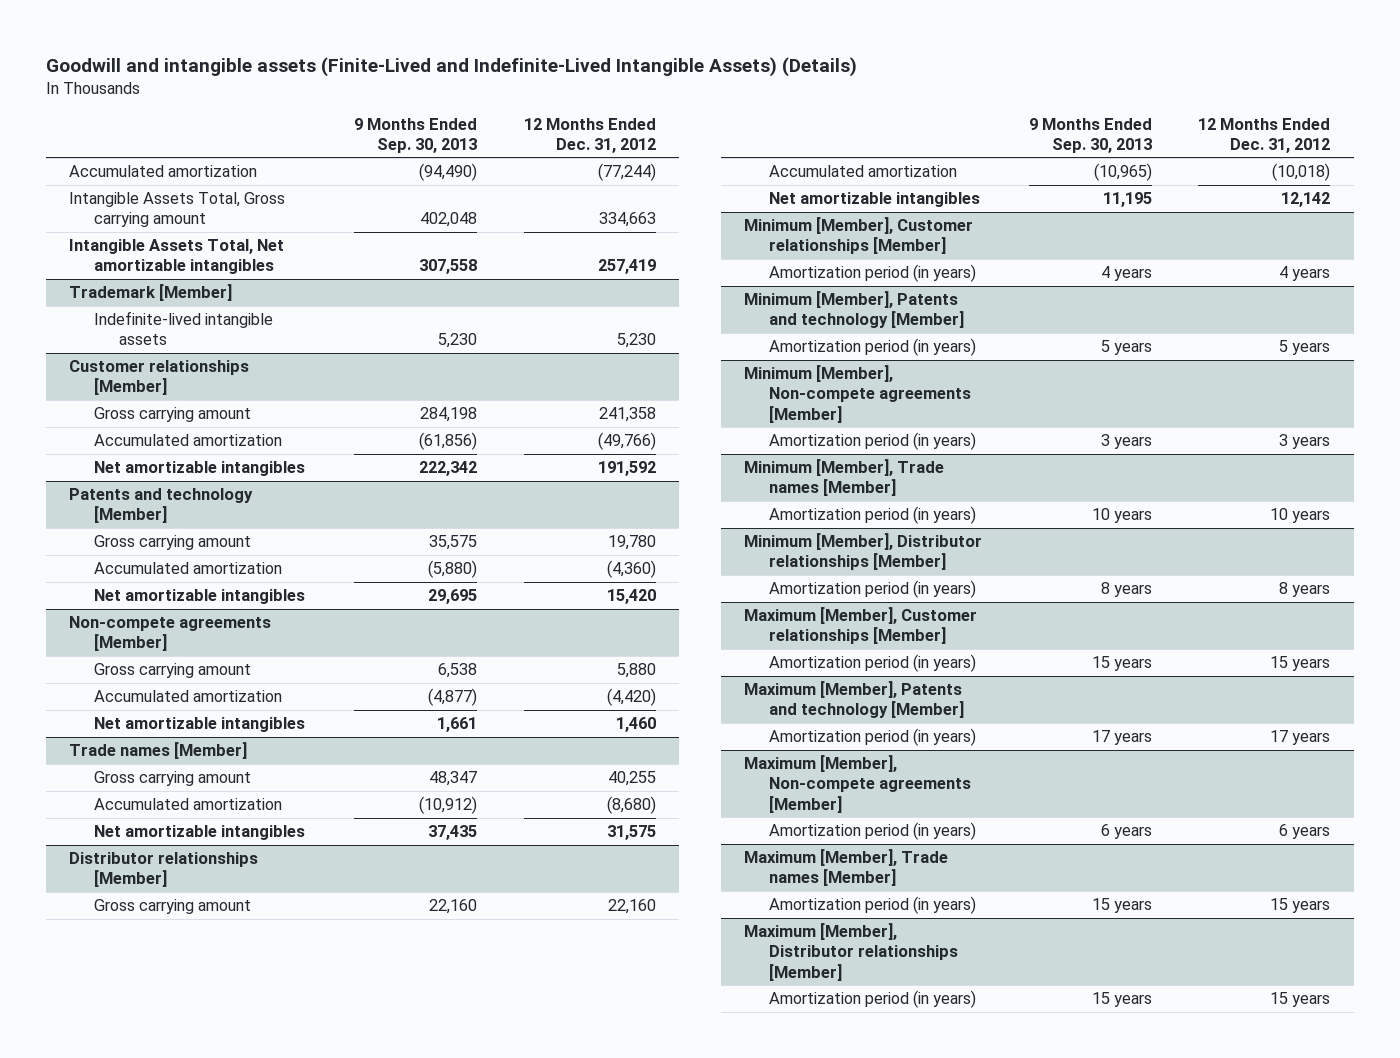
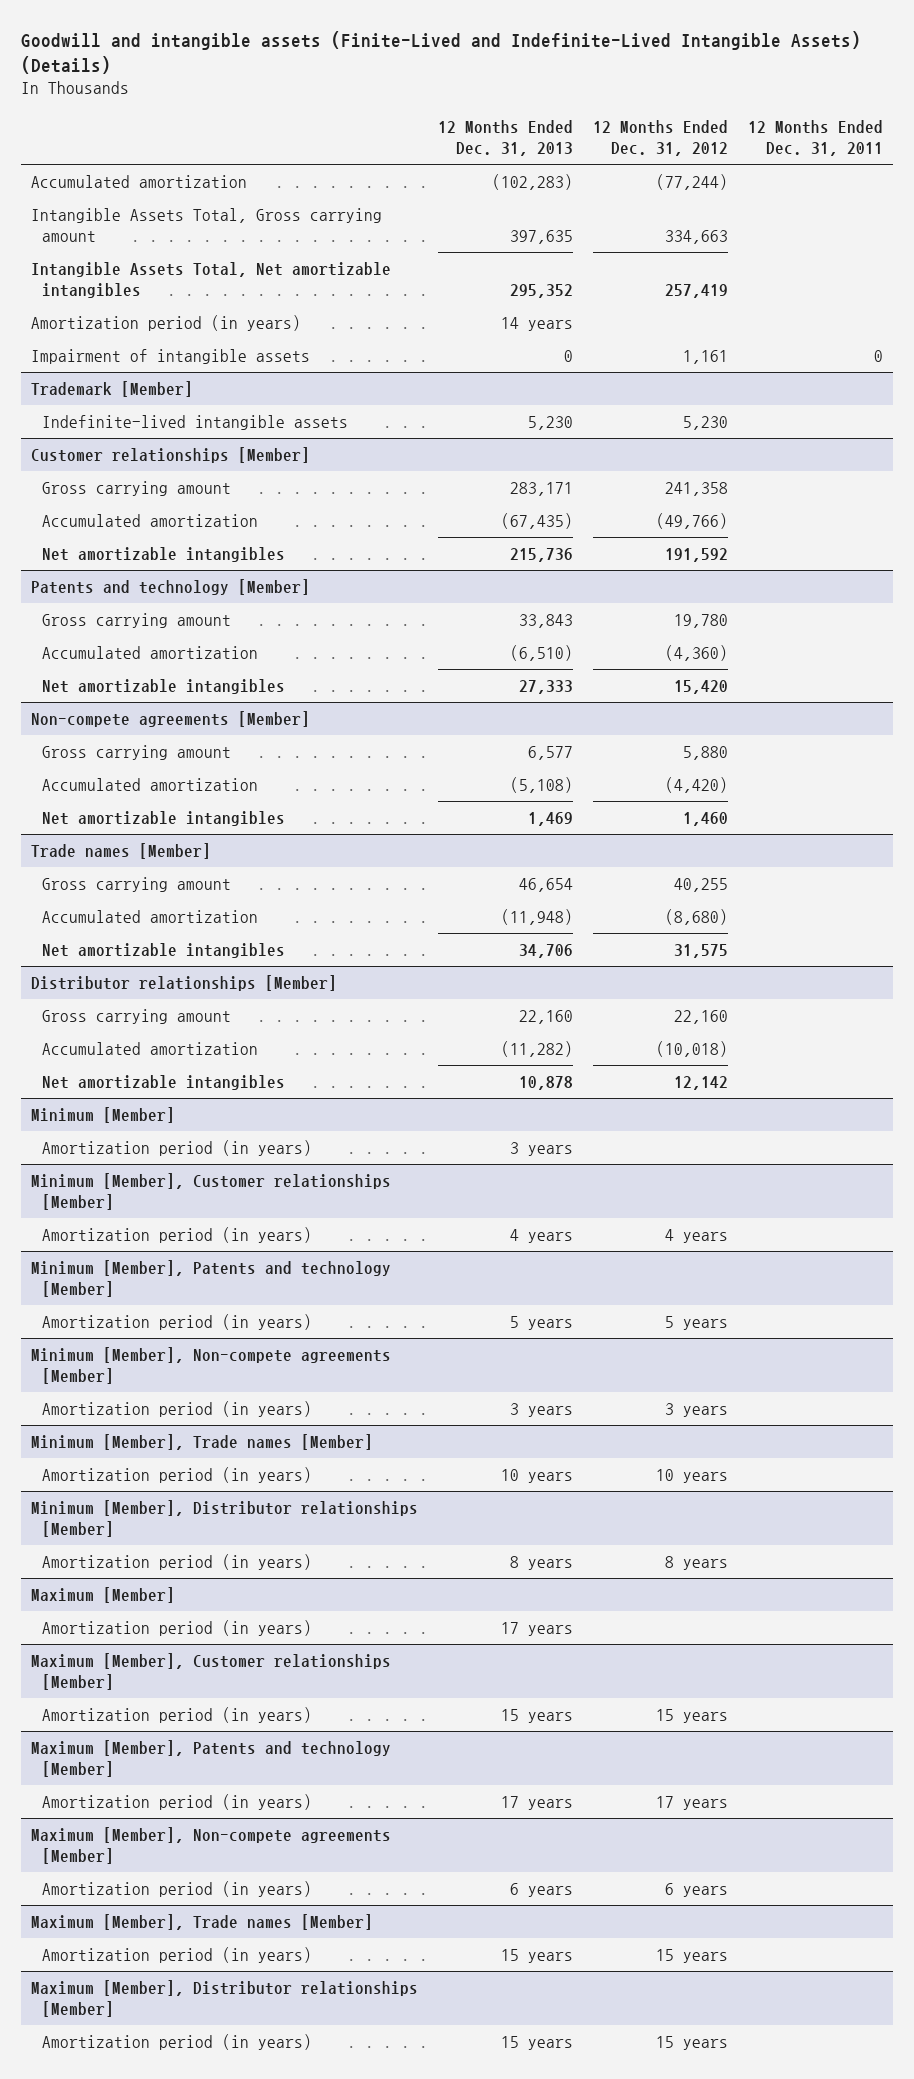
[353,117,477,154] 9 Months Ended Sep. 30, 2013 -> none
none -> [437,119,573,156] 12 Months Ended Dec. 31, 2013
none -> [748,119,884,156] 12 Months Ended Dec. 31, 2011
none -> [30,314,301,331] Amortization period (in years)
none -> [30,348,310,364] Impairment of intangible assets
none -> [30,1106,175,1123] Minimum [Member]
none -> [42,1139,313,1156] Amortization period (in years)
none -> [30,1586,175,1603] Maximum [Member]
none -> [42,1619,313,1636] Amortization period (in years)

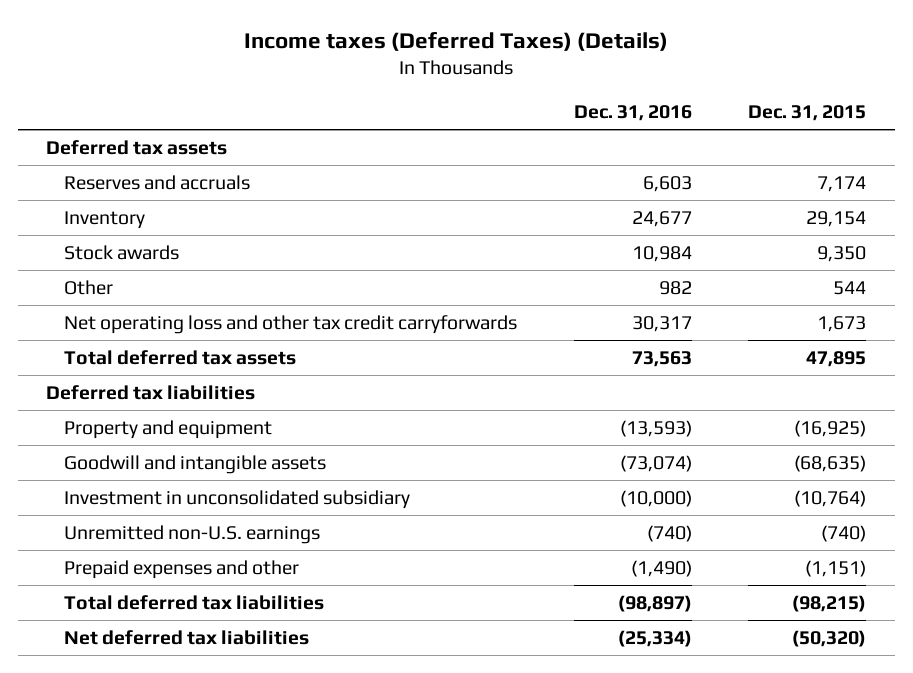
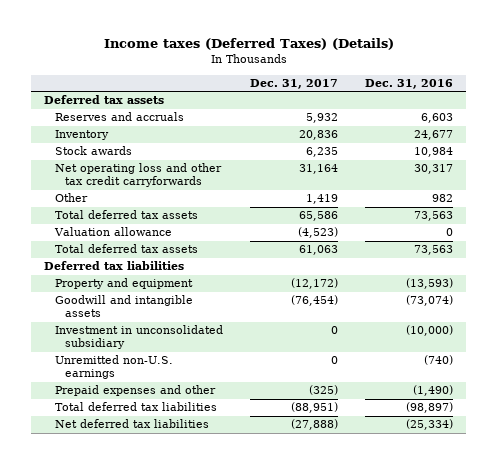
[748,104,867,121] Dec. 31, 2015 -> none
none -> [249,78,338,89] Dec. 31, 2017
[63,279,113,295] Other -> [54,193,88,203] Other
none -> [53,227,172,237] Valuation allowance
none -> [54,244,198,254] Total deferred tax assets

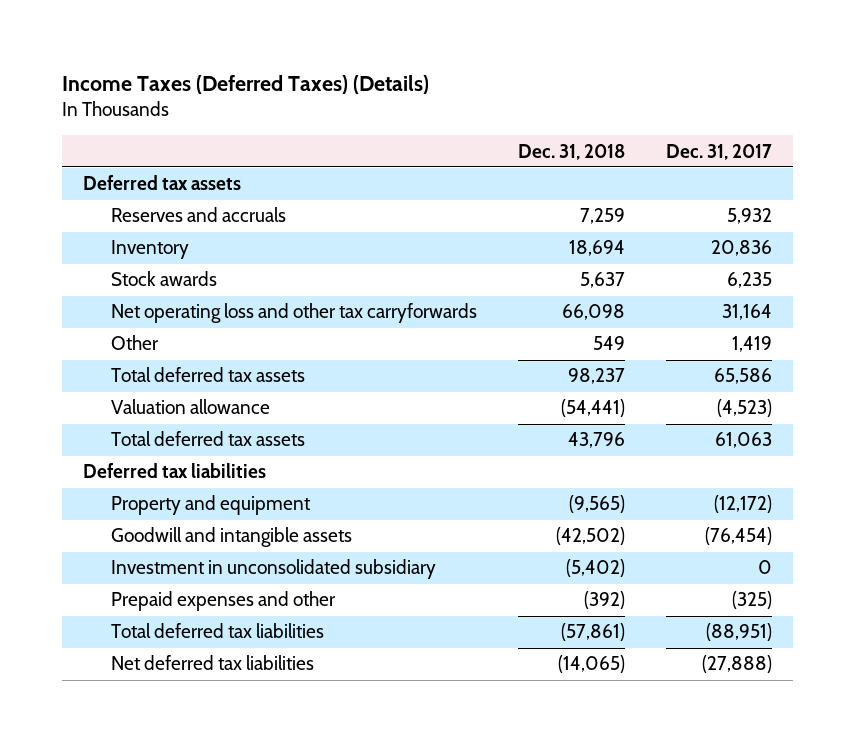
[103,38,394,51] Income taxes (Deferred Taxes) (Details) -> [61,75,429,95] Income Taxes (Deferred Taxes) (Details)
[364,78,453,89] Dec. 31, 2016 -> none
none -> [517,143,625,160] Dec. 31, 2018
[54,163,222,188] Net operating loss and other tax credit carryforwards -> [110,303,477,324] Net operating loss and other tax carryforwards
[54,355,173,380] Unremitted non-U.S. earnings -> none

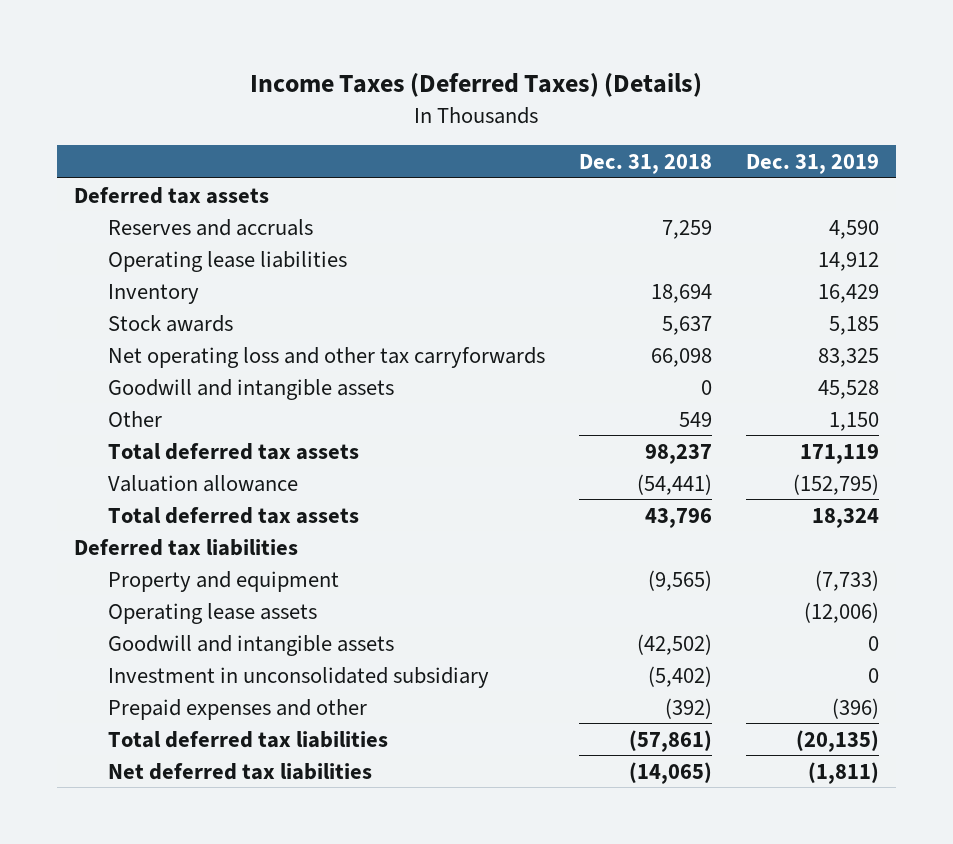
[665,143,772,160] Dec. 31, 2017 -> none
none -> [745,154,879,175] Dec. 31, 2019
none -> [108,250,348,272] Operating lease liabilities
none -> [108,378,395,400] Goodwill and intangible assets
none -> [108,602,318,624] Operating lease assets

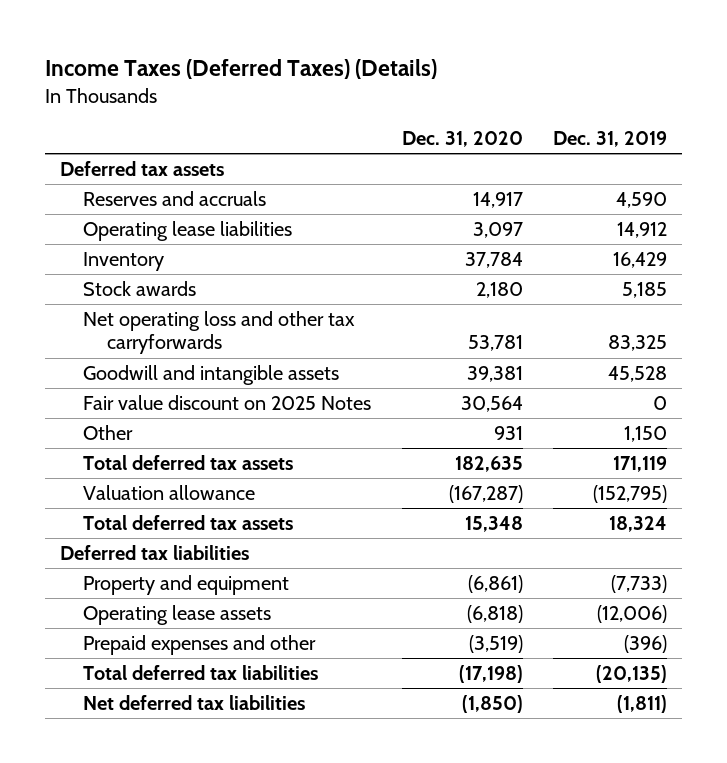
[578,154,712,175] Dec. 31, 2018 -> none
none -> [401,131,523,148] Dec. 31, 2020
none -> [83,395,372,411] Fair value discount on 2025 Notes
[108,634,395,656] Goodwill and intangible assets -> none
[108,666,490,688] Investment in unconsolidated subsidiary -> none

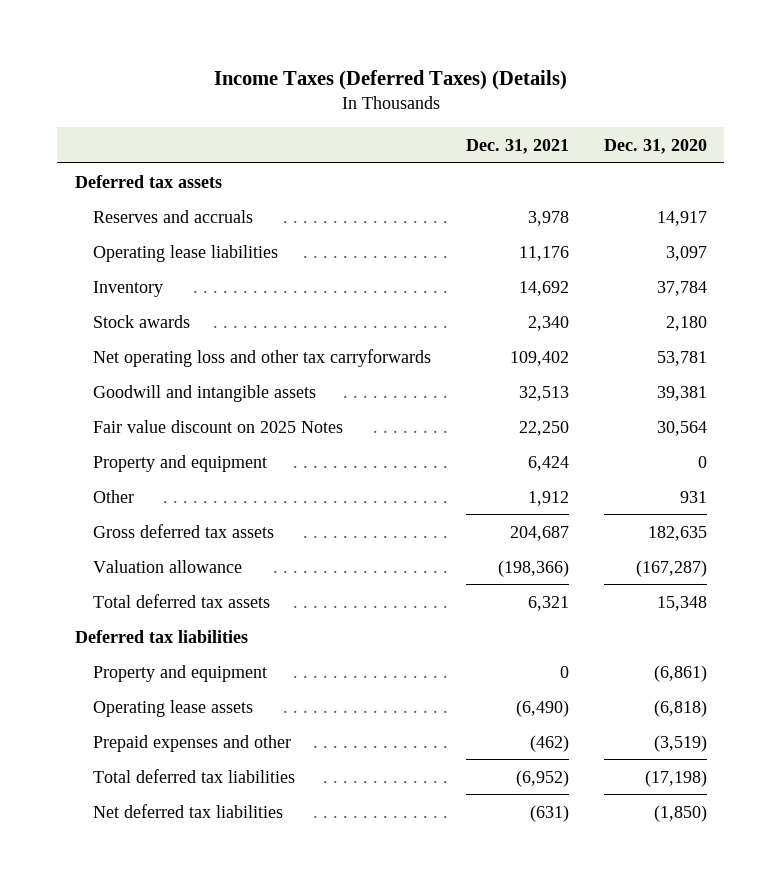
[552,131,667,148] Dec. 31, 2019 -> none
none -> [465,138,569,154] Dec. 31, 2021
none -> [92,454,267,472] Property and equipment
[83,455,294,471] Total deferred tax assets -> [92,523,274,538] Gross deferred tax assets

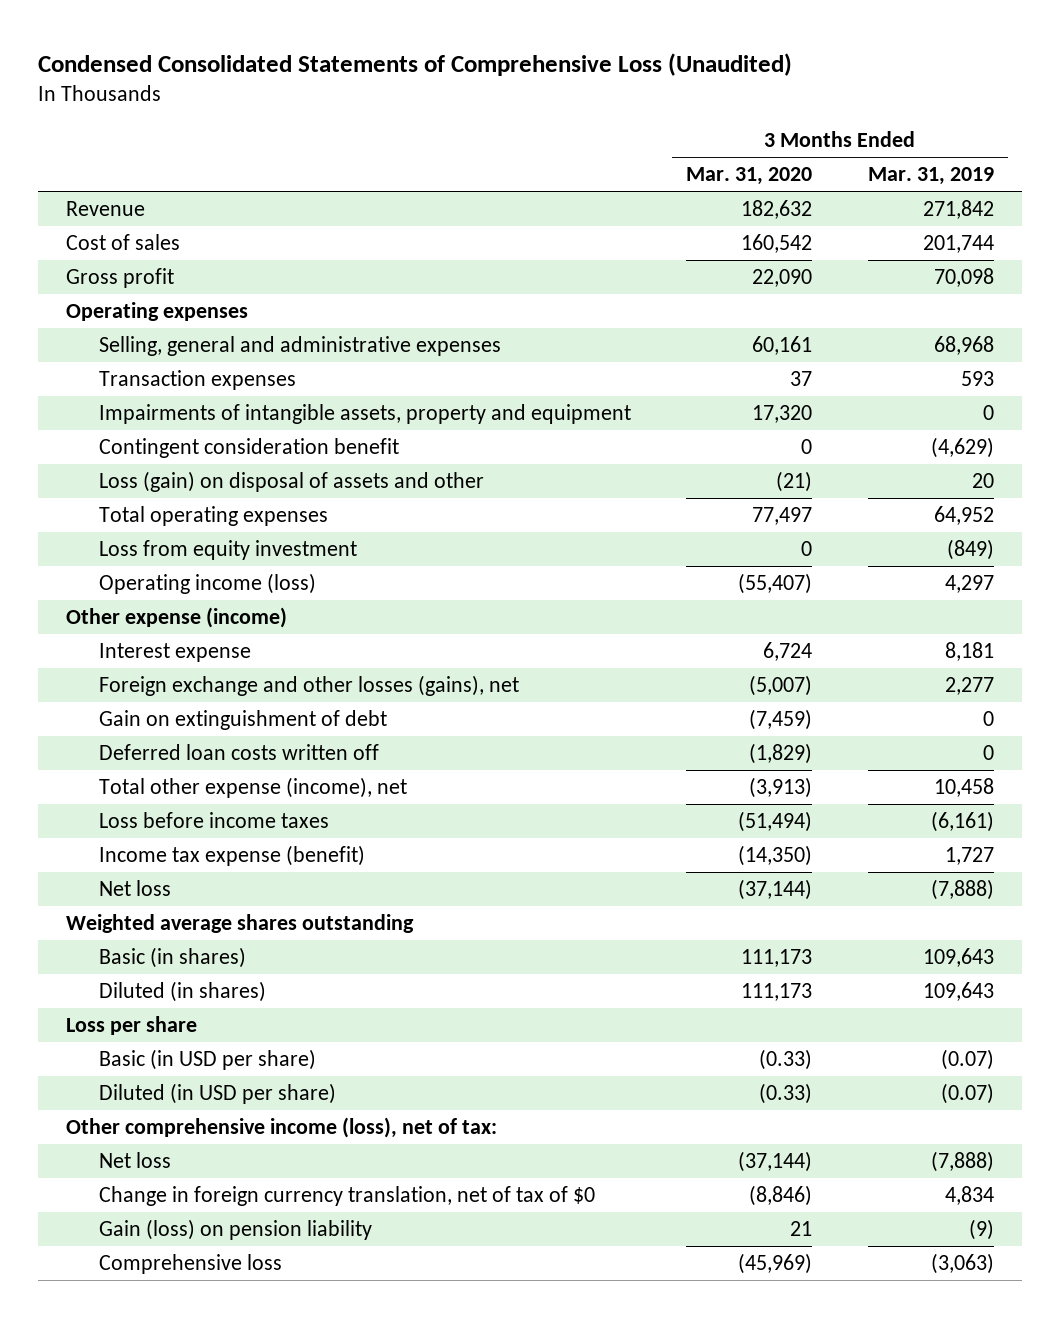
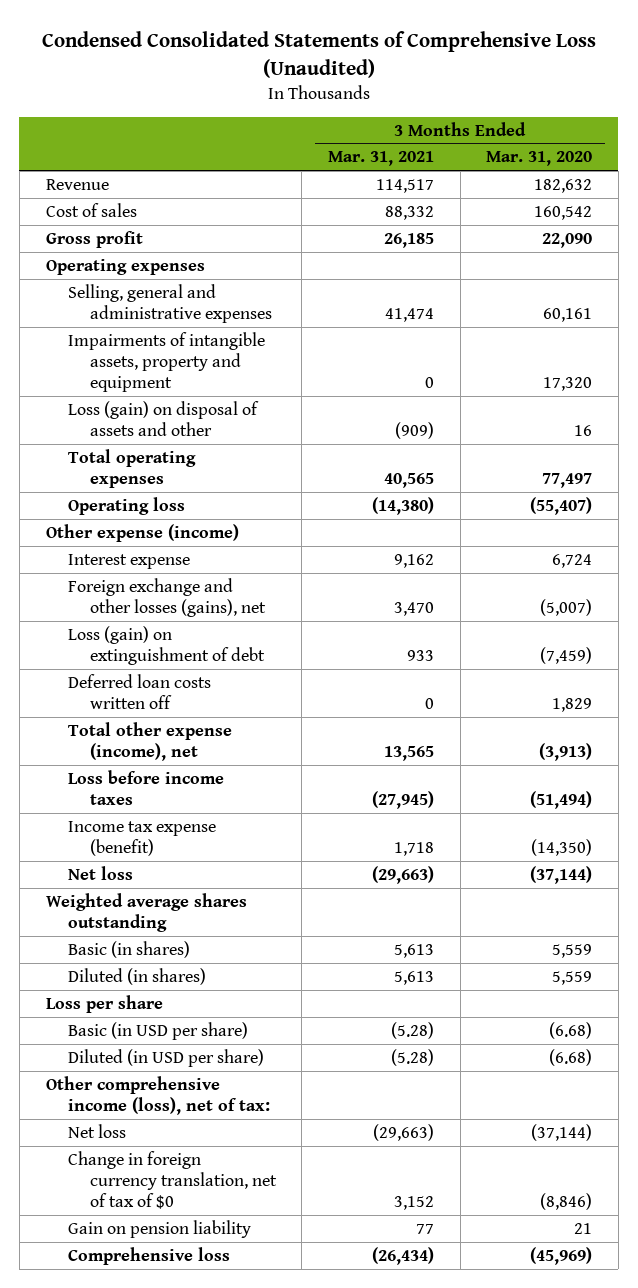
[868,167,995,186] Mar. 31, 2019 -> none
none -> [328,151,435,167] Mar. 31, 2021
[98,370,296,391] Transaction expenses -> none
[98,438,399,459] Contingent consideration benefit -> none
[776,471,813,493] (21) -> [574,425,593,437] 16
[98,540,357,561] Loss from equity investment -> none
[98,573,316,595] Operating income (loss) -> [67,496,185,515] Operating loss
[98,710,387,731] Gain on extinguishment of debt -> [67,625,265,666] Loss (gain) on extinguishment of debt
[749,743,813,765] (1,829) -> [552,698,593,713] 1,829
[741,949,813,968] 111,173 -> [552,943,593,958] 5,559
[741,983,813,1002] 111,173 -> [552,970,593,985] 5,559
[759,1049,813,1071] (0.33) -> [549,1021,593,1039] (6.68)
[759,1083,813,1105] (0.33) -> [549,1048,593,1066] (6.68)
[98,1219,372,1241] Gain (loss) on pension liability -> [67,1219,251,1238] Gain on pension liability

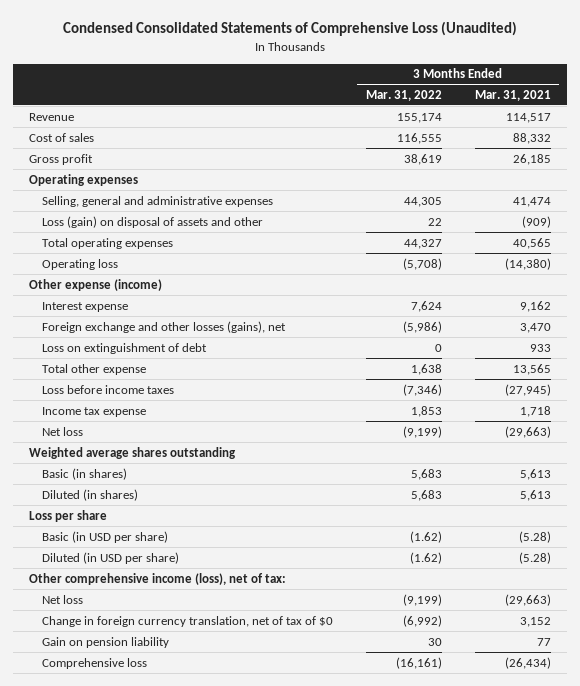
[486,151,593,167] Mar. 31, 2020 -> none
none -> [365,89,442,101] Mar. 31, 2022
[67,331,265,393] Impairments of intangible assets, property and equipment -> none
[67,673,211,710] Deferred loan costs written off -> none
[67,625,265,666] Loss (gain) on extinguishment of debt -> [41,342,207,354] Loss on extinguishment of debt
[67,721,232,762] Total other expense (income), net -> [41,363,146,375] Total other expense
[67,820,216,857] Income tax expense (benefit) -> [41,406,146,417] Income tax expense

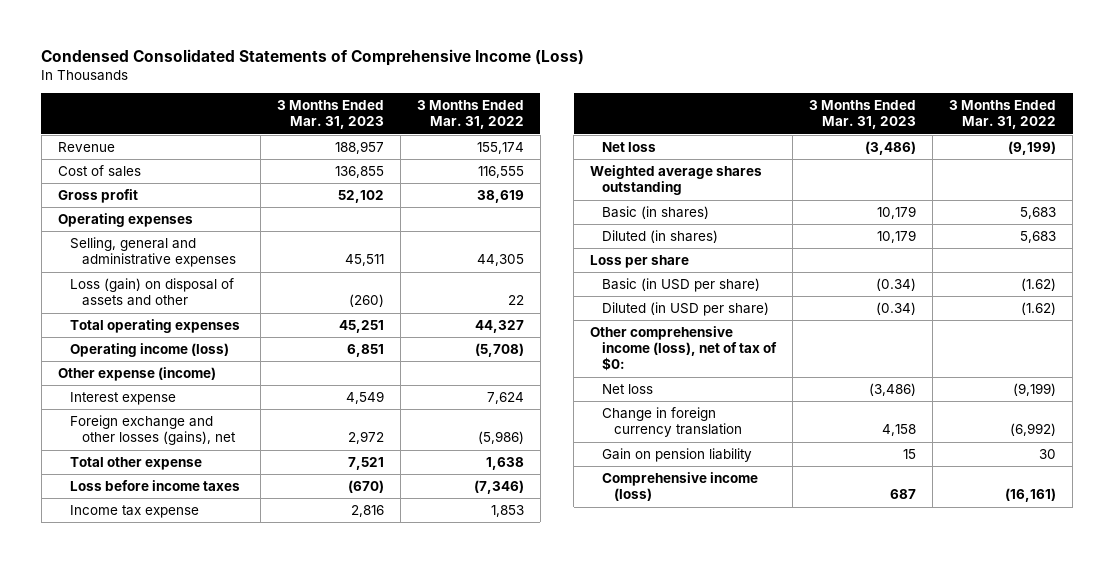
[62,20,517,36] Condensed Consolidated Statements of Comprehensive Loss (Unaudited) -> [41,48,585,66] Condensed Consolidated Statements of Comprehensive Income (Loss)
[474,89,551,101] Mar. 31, 2021 -> none
none -> [276,100,384,130] 3 Months Ended Mar. 31, 2023
[41,258,118,270] Operating loss -> [69,343,229,358] Operating income (loss)
[41,342,207,354] Loss on extinguishment of debt -> none
[29,572,287,585] Other comprehensive income (loss), net of tax: -> [590,326,778,372] Other comprehensive income (loss), net of tax of $0:
[41,615,333,627] Change in foreign currency translation, net of tax of $0 -> [602,407,743,438] Change in foreign currency translation
[41,657,147,669] Comprehensive loss -> [602,472,759,502] Comprehensive income (loss)

